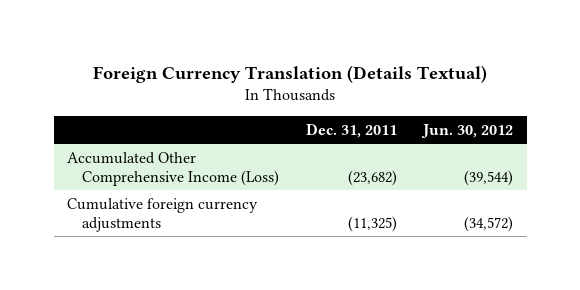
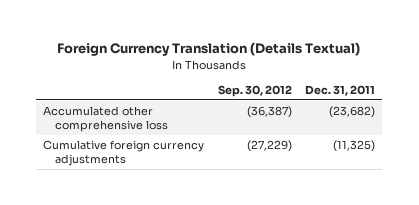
[421,124,514,139] Jun. 30, 2012 -> none
none -> [217,84,292,97] Sep. 30, 2012
[67,151,280,187] Accumulated Other Comprehensive Income (Loss) -> [43,106,169,133] Accumulated other comprehensive loss

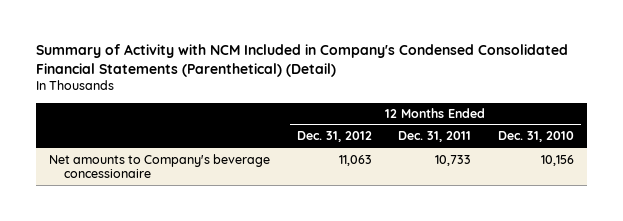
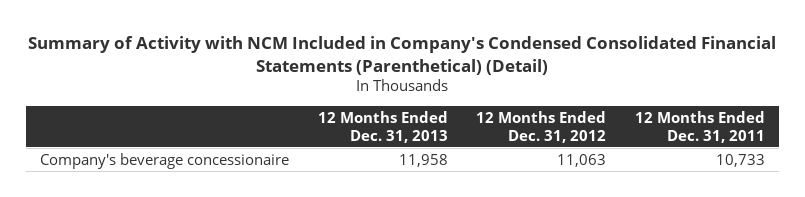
[498,131,575,143] Dec. 31, 2010 -> none
none -> [317,110,448,143] 12 Months Ended Dec. 31, 2013
[49,153,271,179] Net amounts to Company's beverage concessionaire -> [40,152,290,169] Company's beverage concessionaire

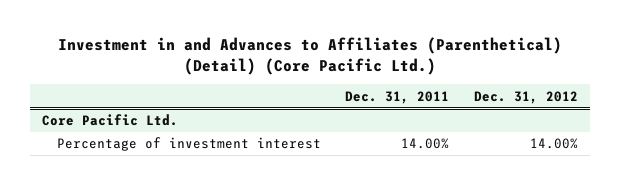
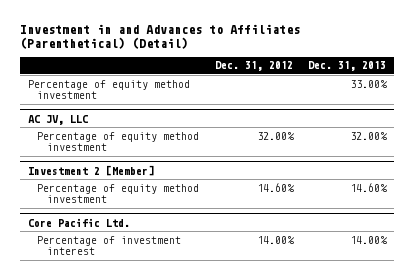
[57,37,562,76] Investment in and Advances to Affiliates (Parenthetical) (Detail) (Core Pacific Ltd.) -> [20,23,301,49] Investment in and Advances to Affiliates (Parenthetical) (Detail)
[345,90,450,104] Dec. 31, 2011 -> none
none -> [308,61,387,72] Dec. 31, 2013
none -> [27,79,190,100] Percentage of equity method investment
none -> [27,114,88,125] AC JV, LLC
none -> [37,131,200,152] Percentage of equity method investment
none -> [27,164,154,176] Investment 2 [Member]
none -> [37,183,200,204] Percentage of equity method investment

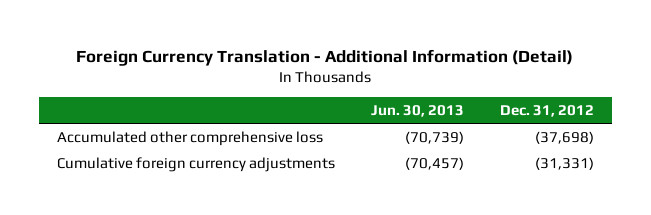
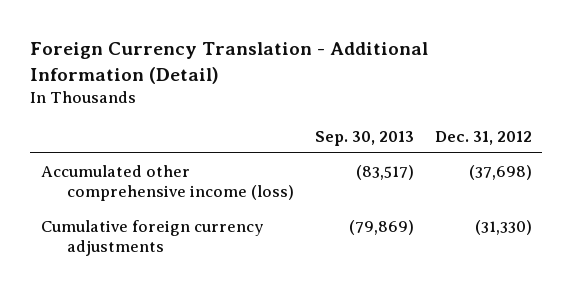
[370,105,464,118] Jun. 30, 2013 -> none
none -> [314,130,414,146] Sep. 30, 2013
[56,130,323,146] Accumulated other comprehensive loss -> [40,164,294,202] Accumulated other comprehensive income (loss)
[534,156,594,170] (31,331) -> [474,219,532,235] (31,330)

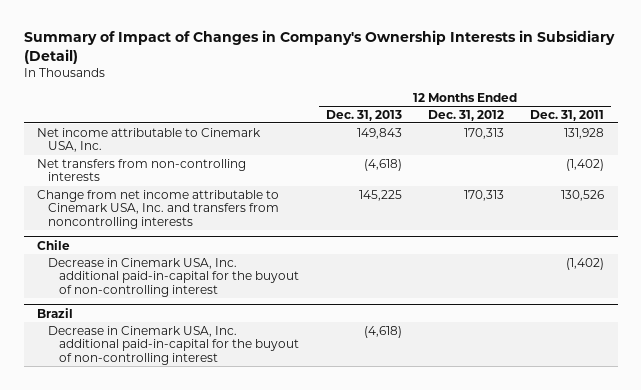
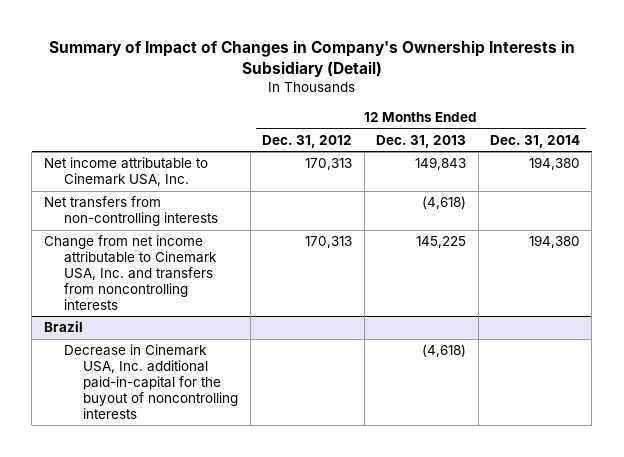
[530,109,605,121] Dec. 31, 2011 -> none
none -> [490,134,581,148] Dec. 31, 2014
[36,239,70,250] Chile -> none
[48,257,300,298] Decrease in Cinemark USA, Inc. additional paid-in-capital for the buyout of non-controlling interest -> none
[48,325,300,366] Decrease in Cinemark USA, Inc. additional paid-in-capital for the buyout of non-controlling interest -> [63,344,239,419] Decrease in Cinemark USA, Inc. additional paid-in-capital for the buyout of noncontrolling interests

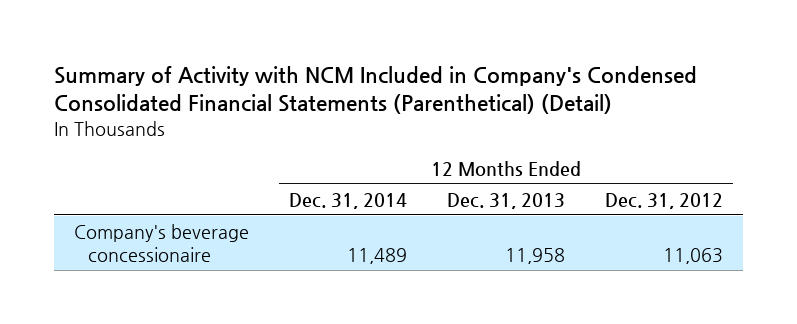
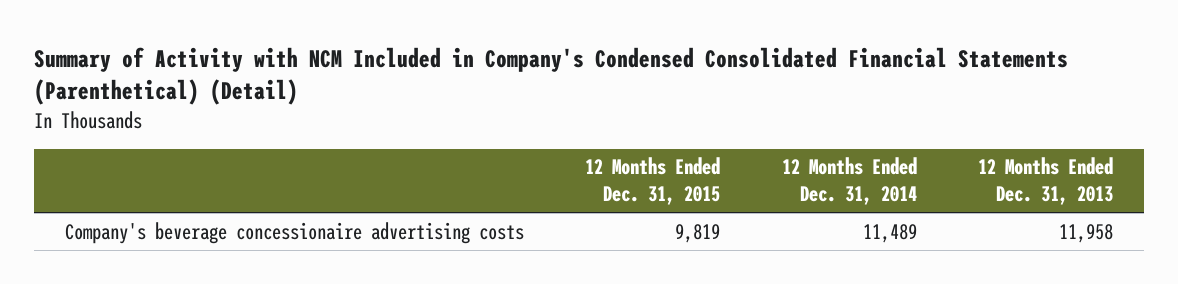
[605,192,724,209] Dec. 31, 2012 -> none
none -> [585,157,721,206] 12 Months Ended Dec. 31, 2015
[73,223,249,262] Company's beverage concessionaire -> [64,221,524,244] Company's beverage concessionaire advertising costs

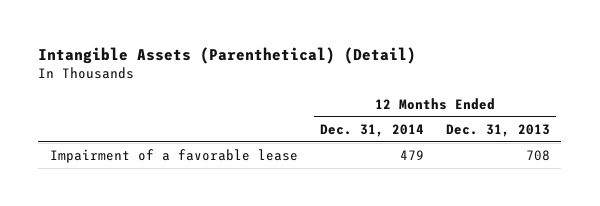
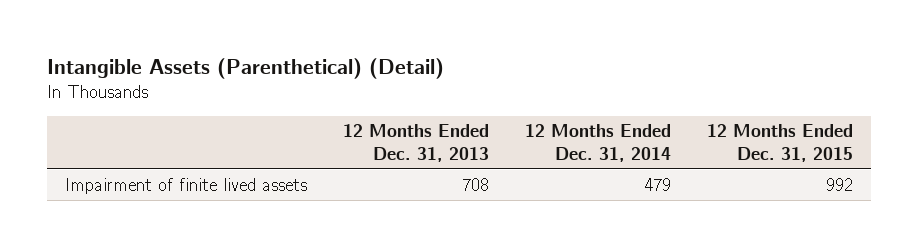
none -> [707,124,854,162] 12 Months Ended Dec. 31, 2015
[49,149,298,164] Impairment of a favorable lease -> [64,177,307,194] Impairment of finite lived assets

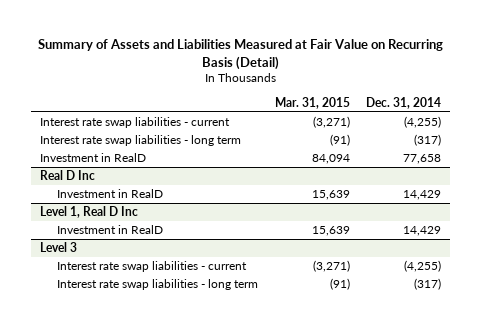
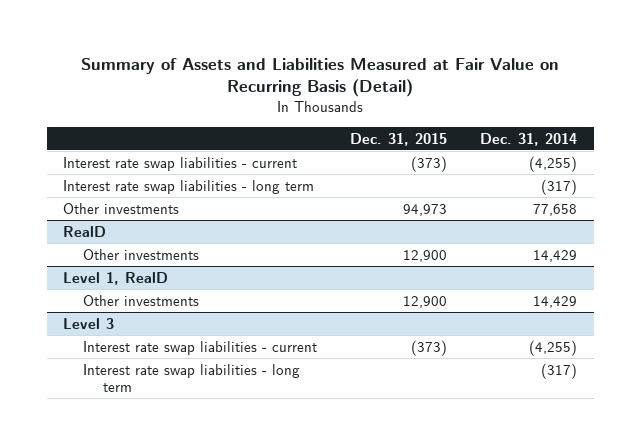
[274,96,350,109] Mar. 31, 2015 -> none
none -> [350,132,448,146] Dec. 31, 2015
[39,170,95,181] Real D Inc -> none
[39,206,138,219] Level 1, Real D Inc -> none
[39,153,146,163] Investment in RealD -> [63,202,180,214] Other investments
none -> [63,225,107,237] RealD
[57,189,164,199] Investment in RealD -> [83,248,200,260] Other investments
none -> [63,271,169,285] Level 1, RealD
[57,225,164,235] Investment in RealD -> [83,294,200,306] Other investments

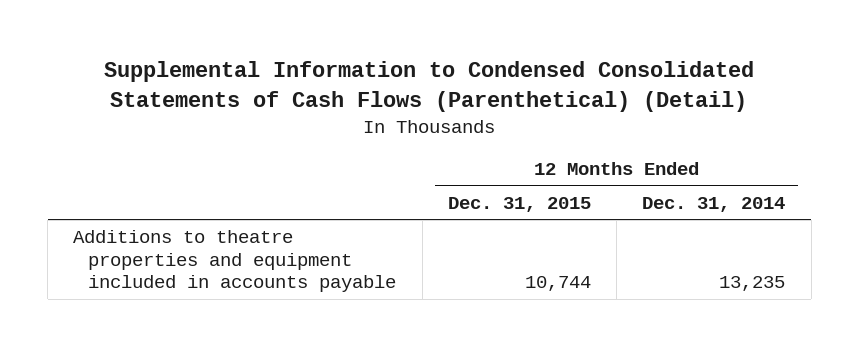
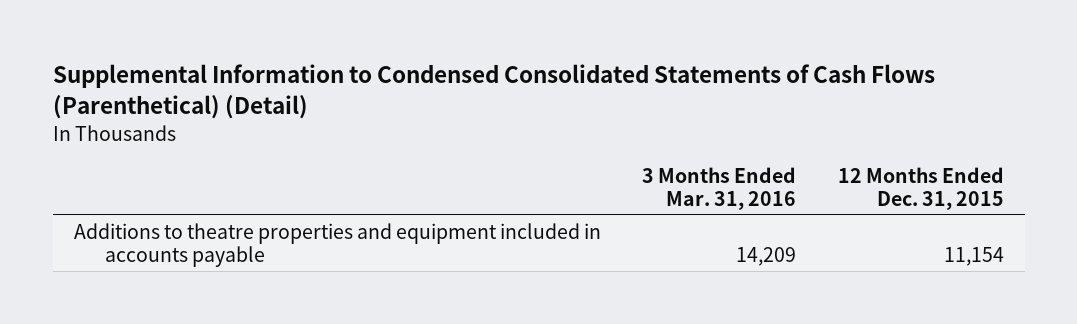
[642,196,786,212] Dec. 31, 2014 -> none
none -> [642,167,797,211] 3 Months Ended Mar. 31, 2016
[524,276,591,292] 10,744 -> [943,247,1004,267] 11,154

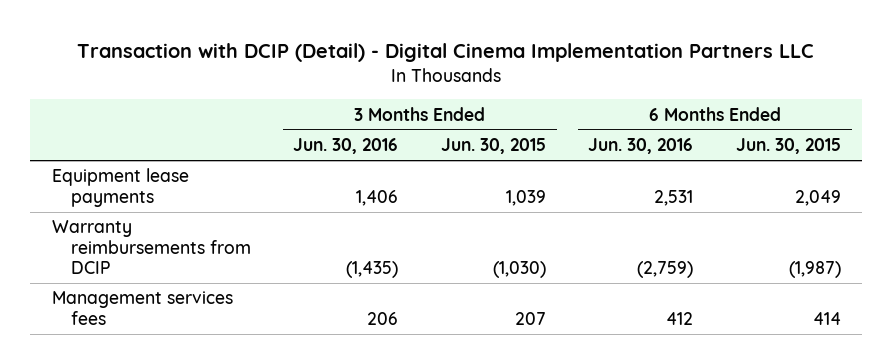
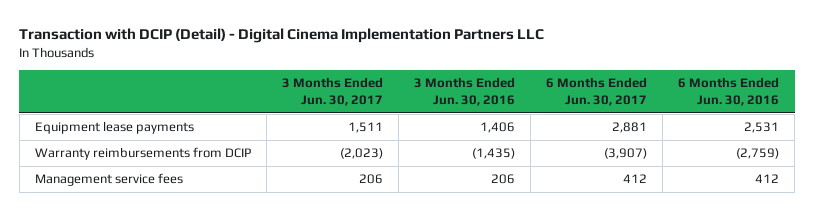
[440,138,546,155] Jun. 30, 2015 -> none
[736,138,842,155] Jun. 30, 2015 -> none
none -> [281,77,383,106] 3 Months Ended Jun. 30, 2017
none -> [545,77,647,106] 6 Months Ended Jun. 30, 2017
[51,291,233,325] Management services fees -> [34,173,183,187] Management service fees

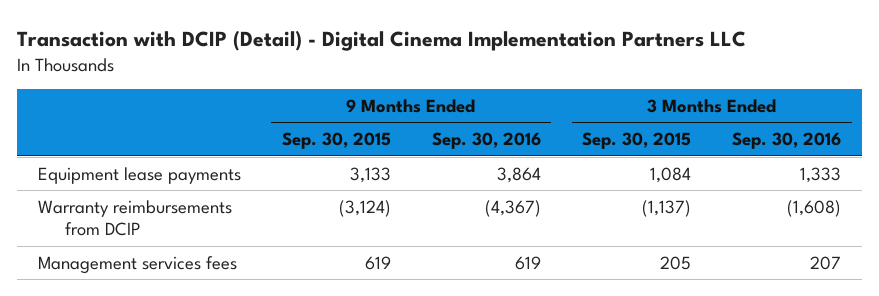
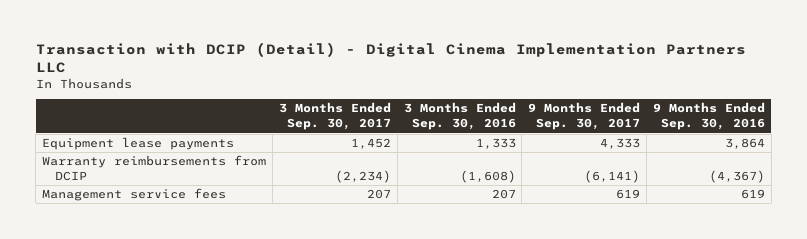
[281,132,391,150] Sep. 30, 2015 -> none
[582,132,692,150] Sep. 30, 2015 -> none
none -> [278,102,391,131] 3 Months Ended Sep. 30, 2017
none -> [528,102,641,131] 9 Months Ended Sep. 30, 2017
[37,255,237,274] Management services fees -> [41,188,226,202] Management service fees

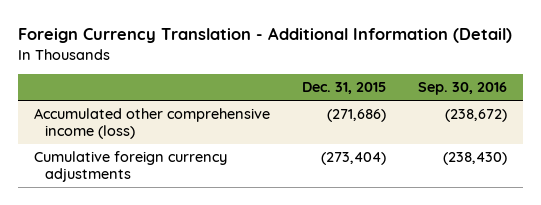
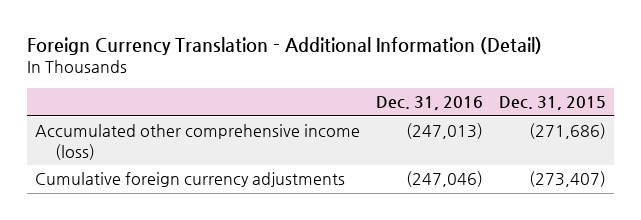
[417,82,507,96] Sep. 30, 2016 -> none
none -> [375,96,483,111] Dec. 31, 2016
[320,152,386,166] (273,404) -> [528,171,606,188] (273,407)

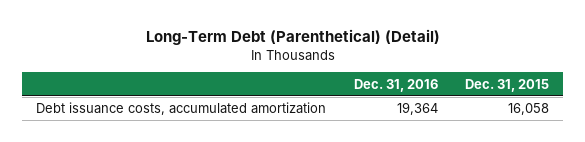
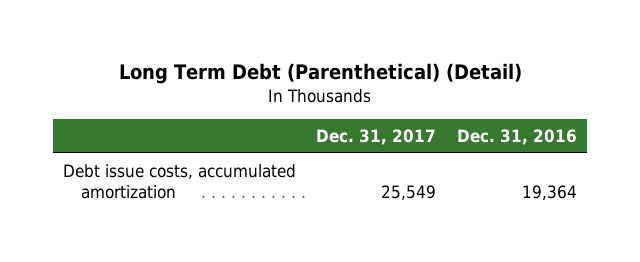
[145,29,440,46] Long-Term Debt (Parenthetical) (Detail) -> [118,62,522,84] Long Term Debt (Parenthetical) (Detail)
[465,78,550,92] Dec. 31, 2015 -> none
none -> [316,128,437,145] Dec. 31, 2017
[35,102,326,116] Debt issuance costs, accumulated amortization -> [62,164,296,200] Debt issue costs, accumulated amortization

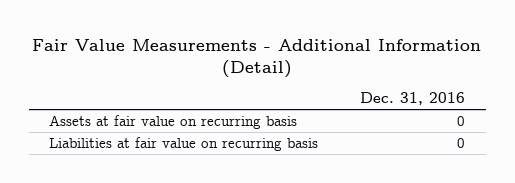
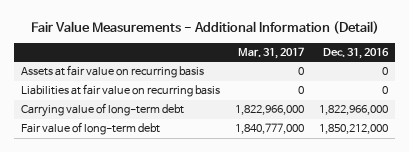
none -> [238,47,305,60] Mar. 31, 2017
none -> [21,103,185,118] Carrying value of long-term debt
none -> [21,122,161,136] Fair value of long-term debt

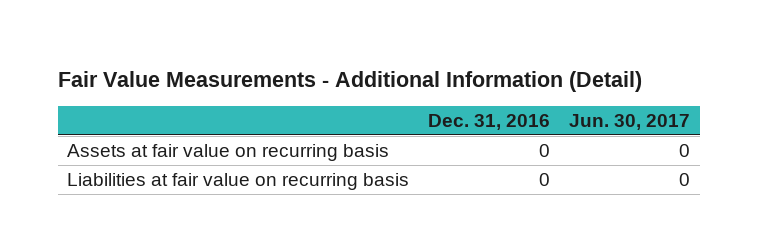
[238,47,305,60] Mar. 31, 2017 -> none
none -> [569,113,691,130] Jun. 30, 2017
[21,103,185,118] Carrying value of long-term debt -> none
[21,122,161,136] Fair value of long-term debt -> none

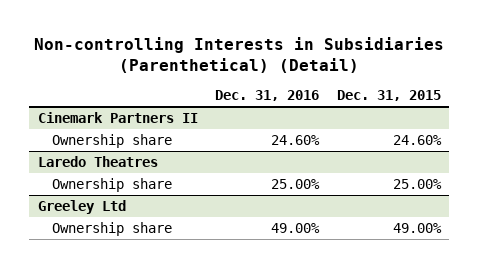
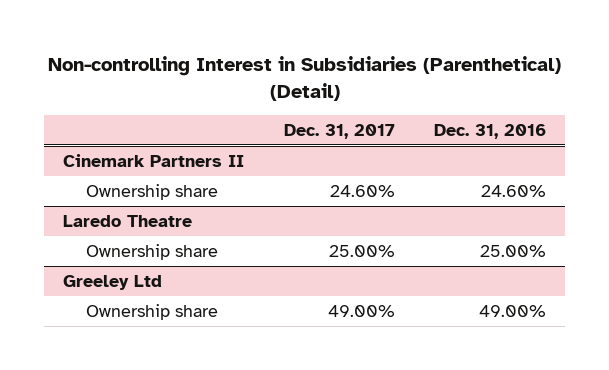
[34,36,445,73] Non-controlling Interests in Subsidiaries (Parenthetical) (Detail) -> [47,55,561,101] Non-controlling Interest in Subsidiaries (Parenthetical) (Detail)
[336,90,441,102] Dec. 31, 2015 -> none
none -> [283,123,395,139] Dec. 31, 2017
[37,155,158,167] Laredo Theatres -> [63,214,193,227] Laredo Theatre

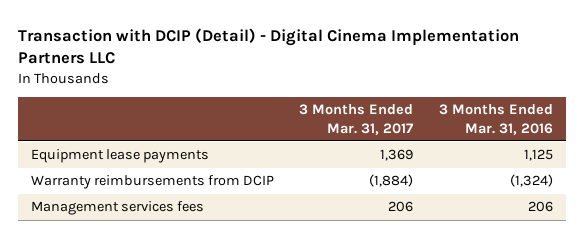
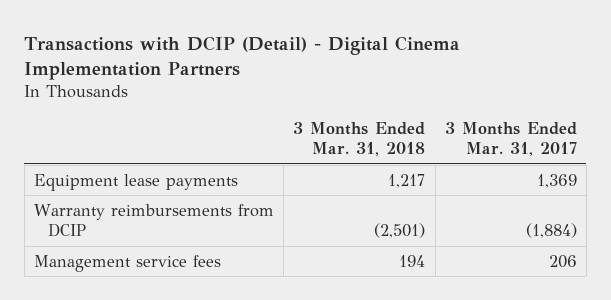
[18,27,520,65] Transaction with DCIP (Detail) - Digital Cinema Implementation Partners LLC -> [24,35,461,80] Transactions with DCIP (Detail) - Digital Cinema Implementation Partners
[438,104,553,135] 3 Months Ended Mar. 31, 2016 -> none
none -> [293,121,426,157] 3 Months Ended Mar. 31, 2018
[30,201,204,216] Management services fees -> [34,254,222,272] Management service fees

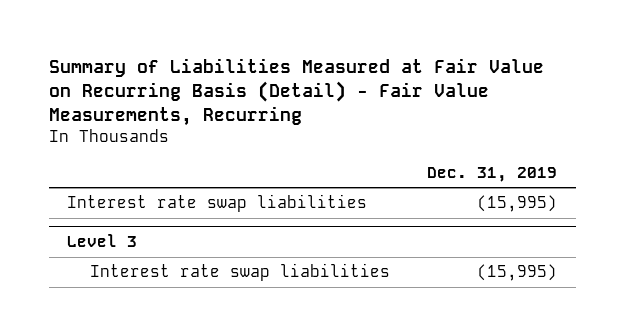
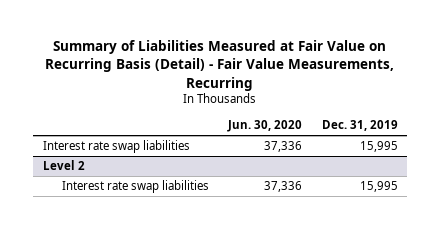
none -> [227,120,303,133] Jun. 30, 2020
[477,195,558,213] (15,995) -> [359,141,398,153] 15,995
[67,234,138,248] Level 3 -> [42,160,85,171] Level 2
[477,264,558,282] (15,995) -> [359,181,398,193] 15,995

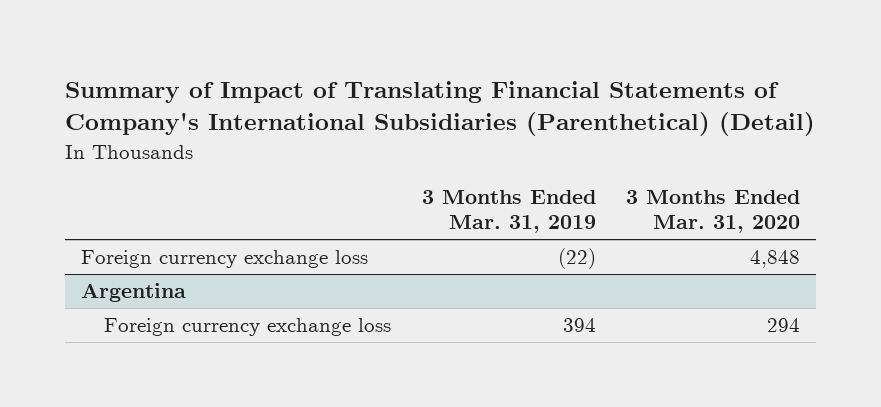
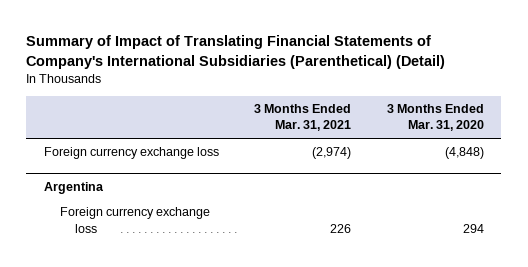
[421,189,596,234] 3 Months Ended Mar. 31, 2019 -> none
none -> [254,104,352,132] 3 Months Ended Mar. 31, 2021
[750,250,801,269] 4,848 -> [444,147,484,160] (4,848)

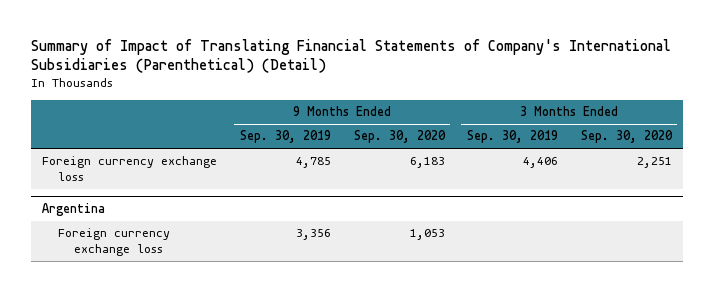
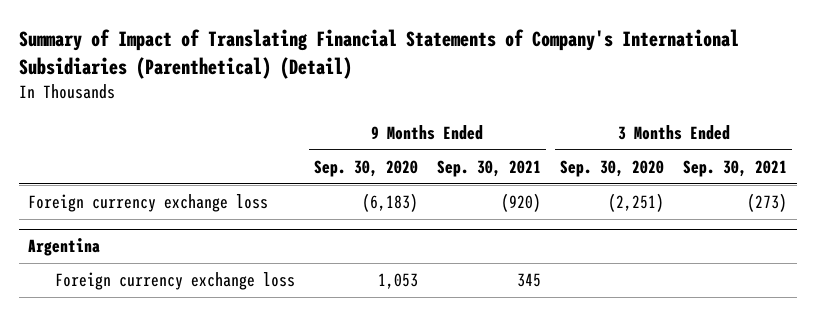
[240,130,332,144] Sep. 30, 2019 -> none
[467,130,559,144] Sep. 30, 2019 -> none
none -> [437,159,542,177] Sep. 30, 2021
none -> [683,159,788,177] Sep. 30, 2021
[409,157,445,169] 6,183 -> [361,193,418,213] (6,183)
[636,157,672,169] 2,251 -> [608,193,665,213] (2,251)

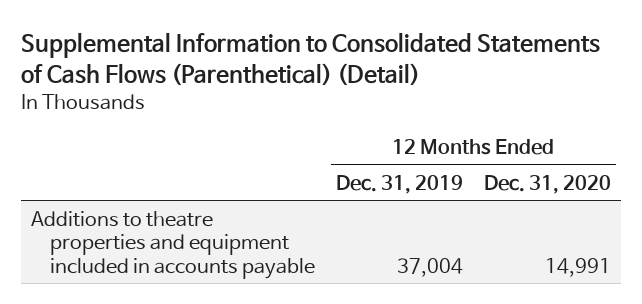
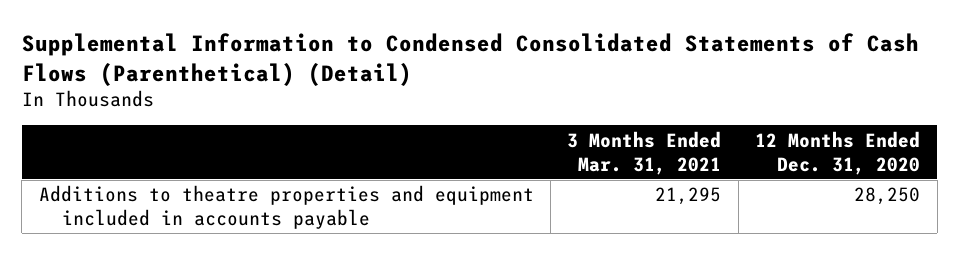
[20,32,600,87] Supplemental Information to Consolidated Statements of Cash Flows (Parenthetical) (Detail) -> [21,33,919,86] Supplemental Information to Condensed Consolidated Statements of Cash Flows (Parenthetical) (Detail)
[335,174,463,194] Dec. 31, 2019 -> none
none -> [567,130,722,175] 3 Months Ended Mar. 31, 2021
[544,257,611,277] 14,991 -> [854,187,921,206] 28,250

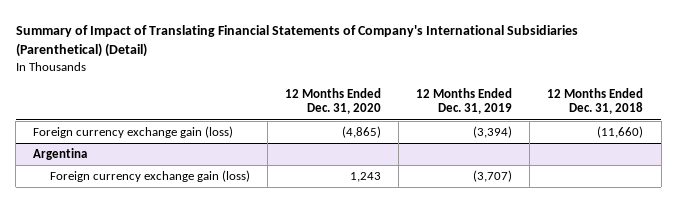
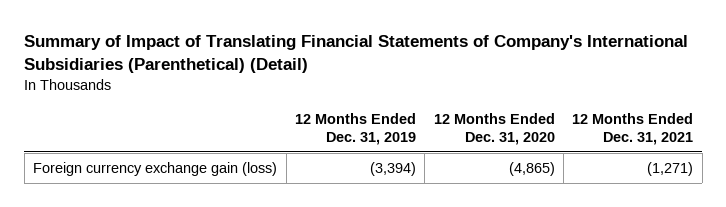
[547,88,644,115] 12 Months Ended Dec. 31, 2018 -> none
none -> [572,113,694,146] 12 Months Ended Dec. 31, 2021
[33,148,88,161] Argentina -> none
[49,170,250,183] Foreign currency exchange gain (loss) -> none

